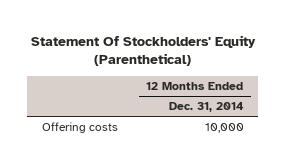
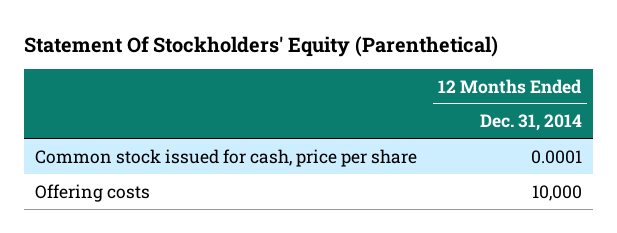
none -> [35,148,418,167] Common stock issued for cash, price per share

